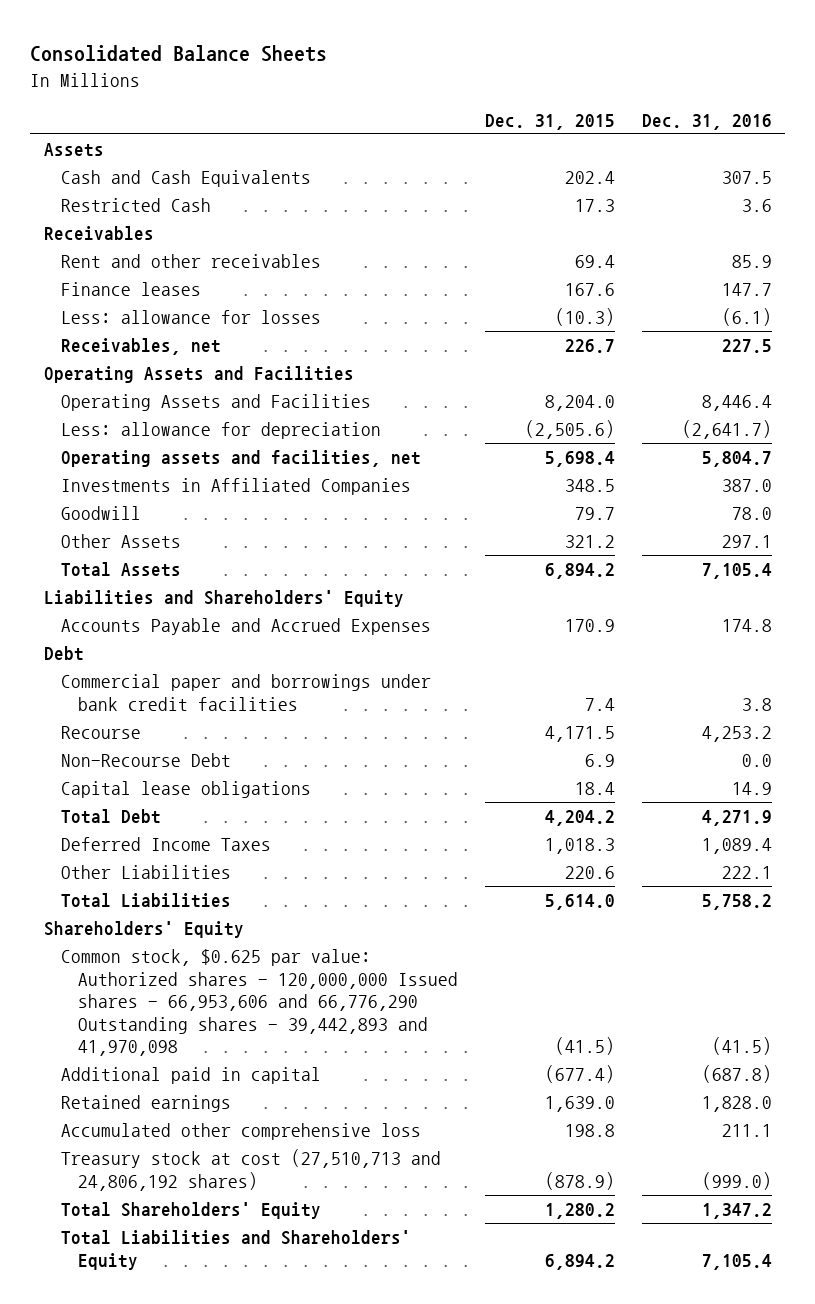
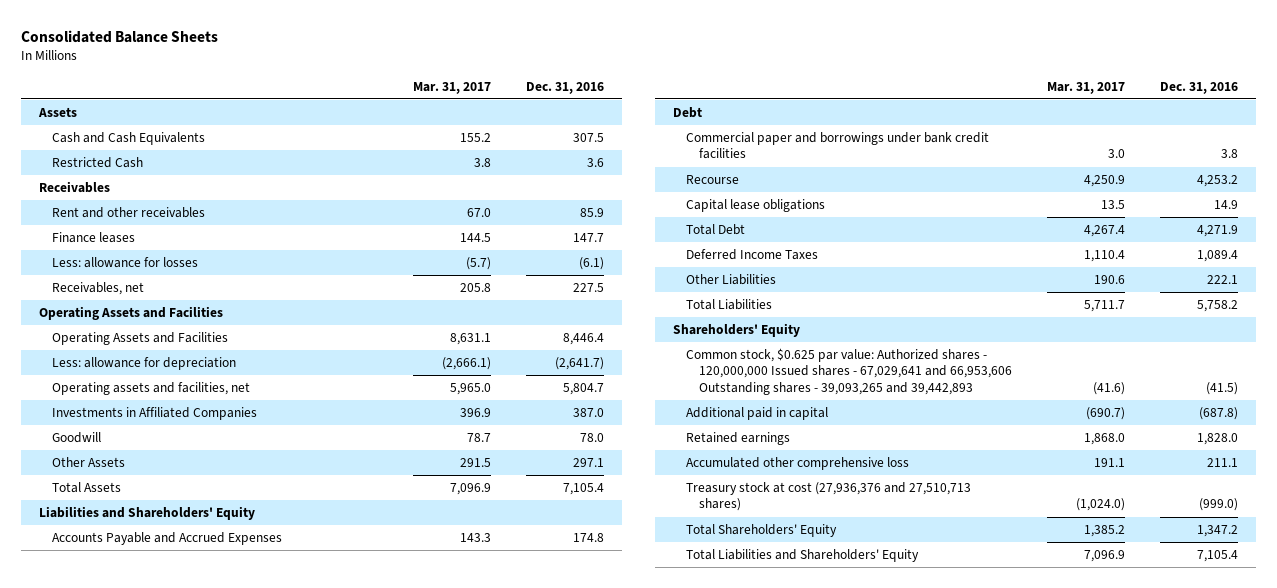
[484,113,615,130] Dec. 31, 2015 -> none
none -> [412,81,491,94] Mar. 31, 2017
[60,753,231,768] Non-Recourse Debt -> none
[60,949,459,1057] Common stock, $0.625 par value: Authorized shares - 120,000,000 Issued shares - 66,953,606 and 66,776,290 Outstanding shares - 39,442,893 and 41,970,098 -> [685,348,1012,395] Common stock, $0.625 par value: Authorized shares - 120,000,000 Issued shares - 67,029,641 and 66,953,606 Outstanding shares - 39,093,265 and 39,442,893
[60,1149,441,1191] Treasury stock at cost (27,510,713 and 24,806,192 shares) -> [685,482,971,512] Treasury stock at cost (27,936,376 and 27,510,713 shares)

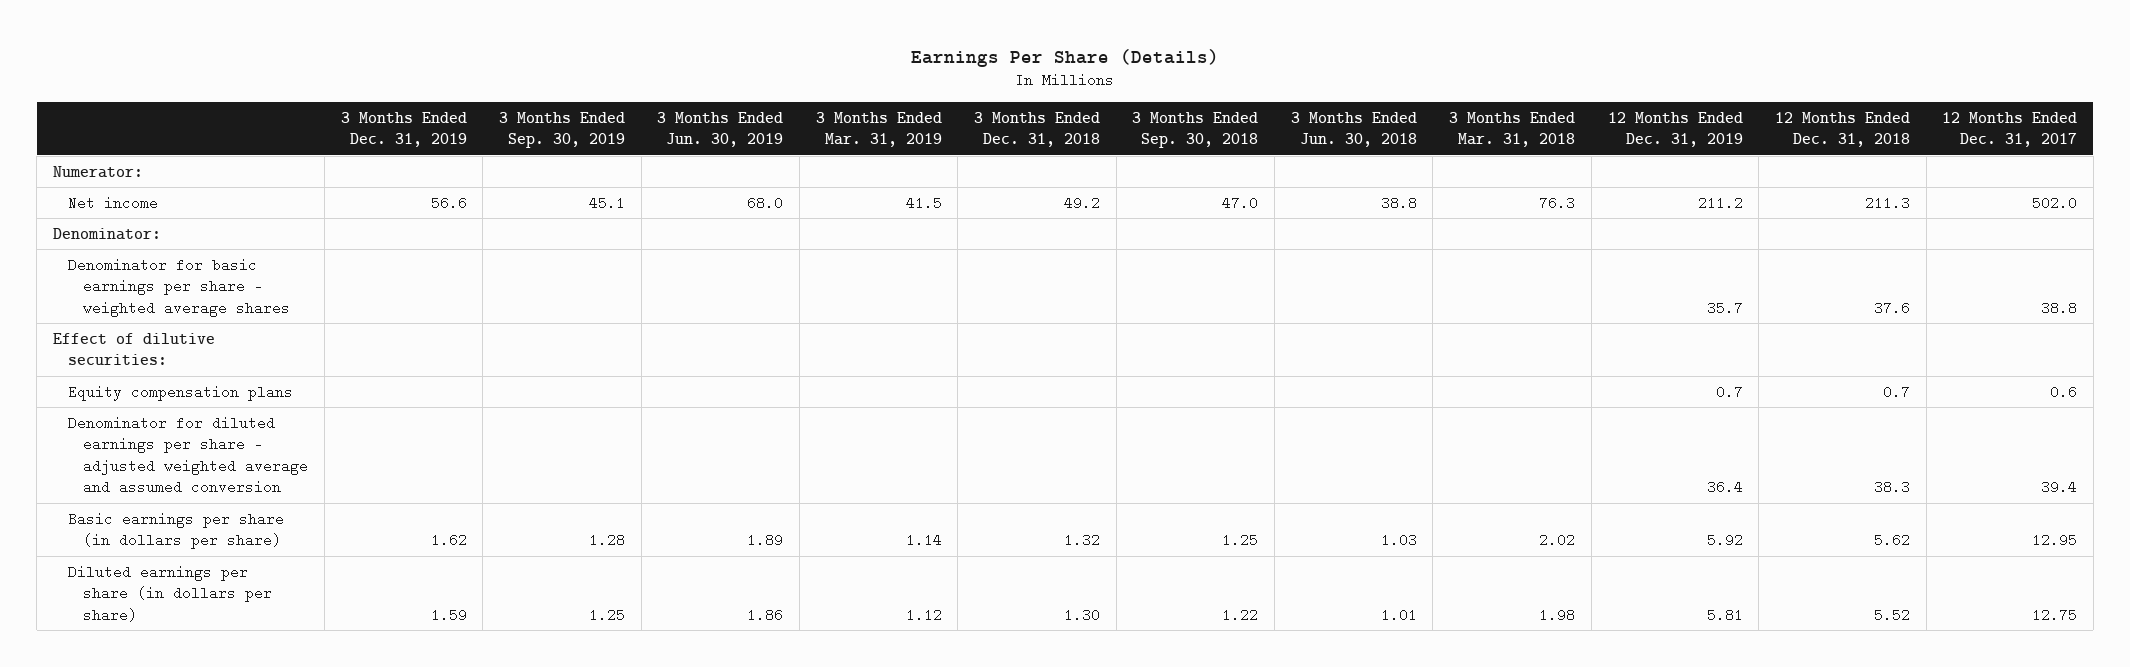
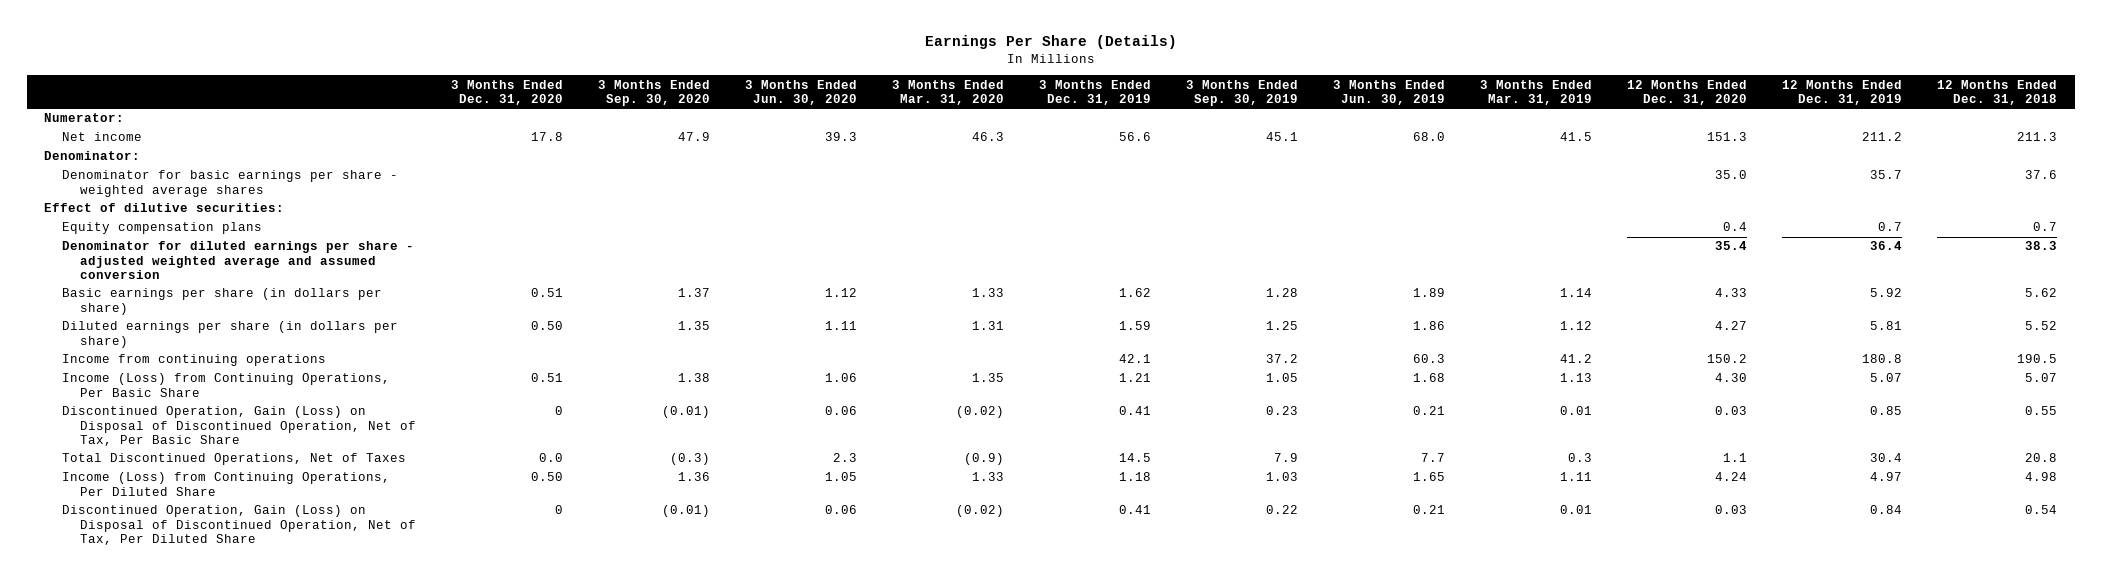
[974,111,1101,148] 3 Months Ended Dec. 31, 2018 -> none
[1132,111,1259,149] 3 Months Ended Sep. 30, 2018 -> none
[1290,111,1417,148] 3 Months Ended Jun. 30, 2018 -> none
[1449,111,1576,148] 3 Months Ended Mar. 31, 2018 -> none
[1942,111,2078,148] 12 Months Ended Dec. 31, 2017 -> none
none -> [450,79,563,106] 3 Months Ended Dec. 31, 2020
none -> [597,79,710,107] 3 Months Ended Sep. 30, 2020
none -> [744,79,857,106] 3 Months Ended Jun. 30, 2020
none -> [891,79,1004,106] 3 Months Ended Mar. 31, 2020
none -> [1627,79,1748,106] 12 Months Ended Dec. 31, 2020
none -> [62,354,327,367] Income from continuing operations
none -> [62,373,391,397] Income (Loss) from Continuing Operations, Per Basic Share
none -> [62,406,416,447] Discontinued Operation, Gain (Loss) on Disposal of Discontinued Operation, Net of Tax, Per Basic Share
none -> [62,453,407,466] Total Discontinued Operations, Net of Taxes
none -> [62,472,391,496] Income (Loss) from Continuing Operations, Per Diluted Share
none -> [62,505,416,546] Discontinued Operation, Gain (Loss) on Disposal of Discontinued Operation, Net of Tax, Per Diluted Share

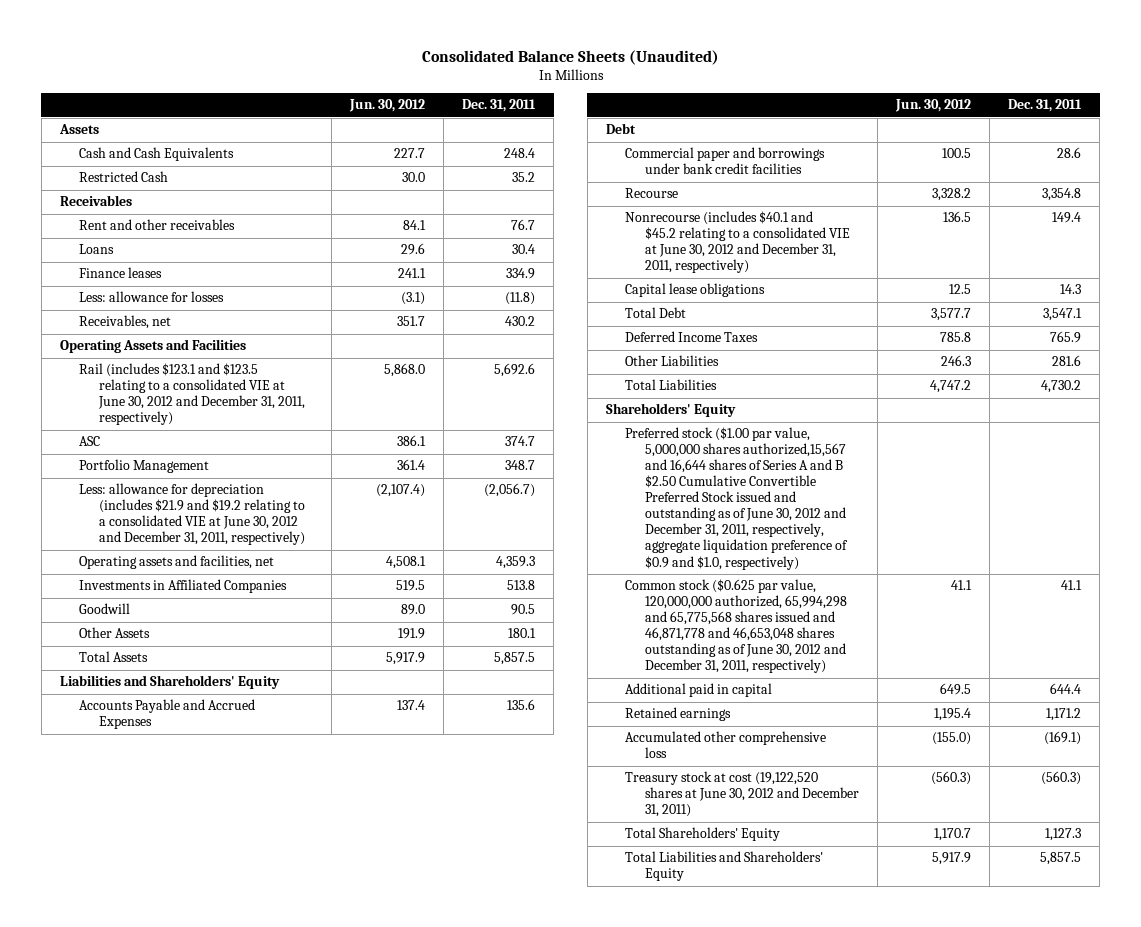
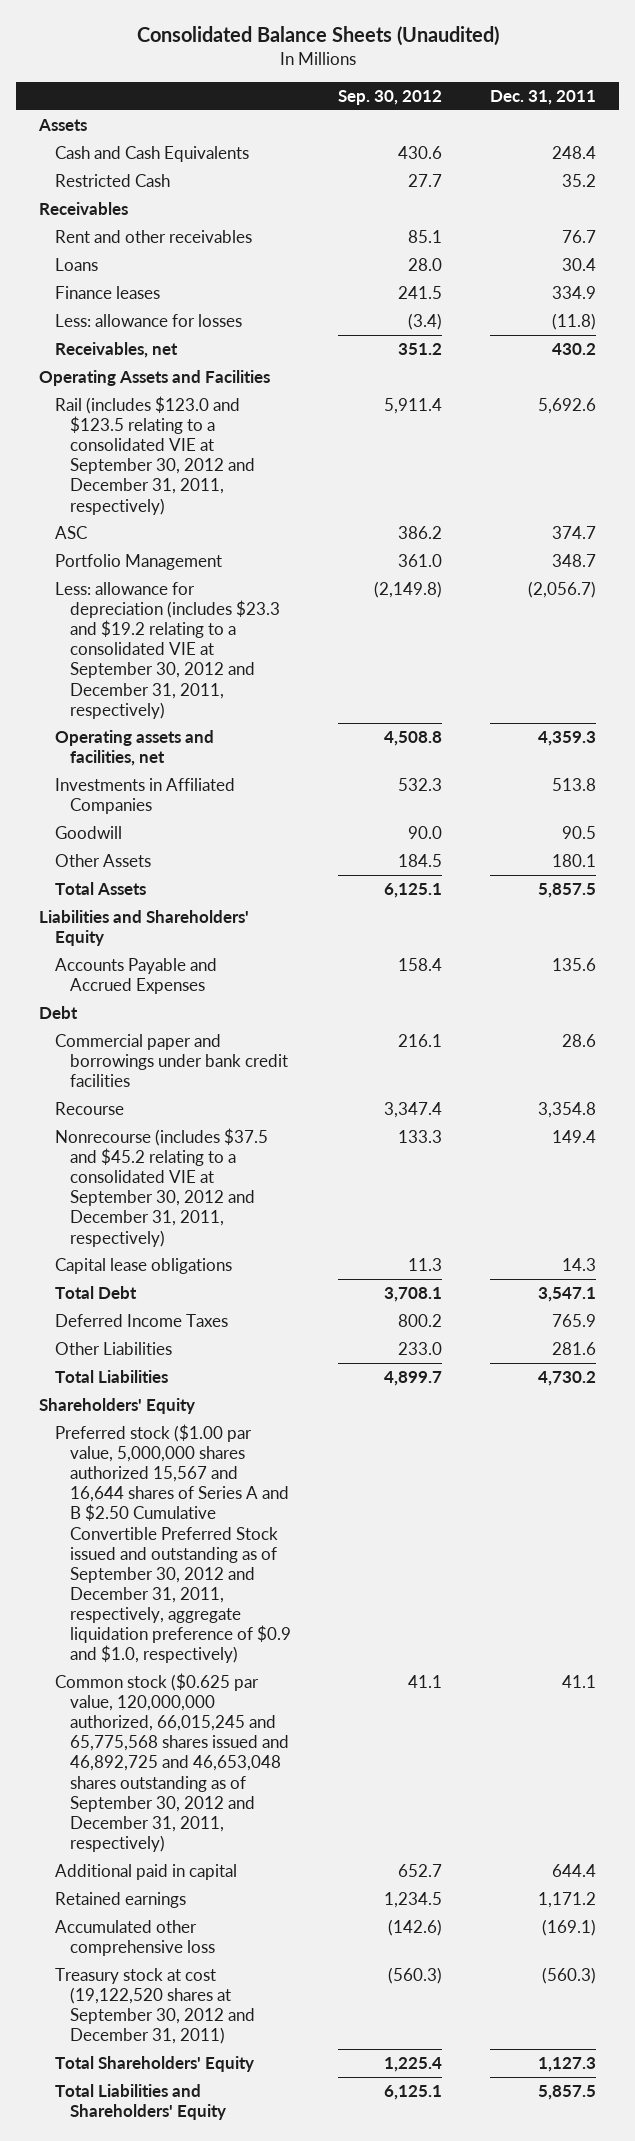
[348,99,425,113] Jun. 30, 2012 -> none
none -> [338,90,443,106] Sep. 30, 2012
[79,363,305,426] Rail (includes $123.1 and $123.5 relating to a consolidated VIE at June 30, 2012 and December 31, 2011, respectively) -> [54,395,255,515] Rail (includes $123.0 and $123.5 relating to a consolidated VIE at September 30, 2012 and December 31, 2011, respectively)
[79,483,305,546] Less: allowance for depreciation (includes $21.9 and $19.2 relating to a consolidated VIE at June 30, 2012 and December 31, 2011, respectively) -> [54,581,280,719] Less: allowance for depreciation (includes $23.3 and $19.2 relating to a consolidated VIE at September 30, 2012 and December 31, 2011, respectively)
[625,211,850,274] Nonrecourse (includes $40.1 and $45.2 relating to a consolidated VIE at June 30, 2012 and December 31, 2011, respectively) -> [54,1127,268,1247] Nonrecourse (includes $37.5 and $45.2 relating to a consolidated VIE at September 30, 2012 and December 31, 2011, respectively)
[625,427,848,570] Preferred stock ($1.00 par value, 5,000,000 shares authorized,15,567 and 16,644 shares of Series A and B $2.50 Cumulative Convertible Preferred Stock issued and outstanding as of June 30, 2012 and December 31, 2011, respectively, aggregate liquidation preference of $0.9 and $1.0, respectively) -> [54,1423,291,1664] Preferred stock ($1.00 par value, 5,000,000 shares authorized 15,567 and 16,644 shares of Series A and B $2.50 Cumulative Convertible Preferred Stock issued and outstanding as of September 30, 2012 and December 31, 2011, respectively, aggregate liquidation preference of $0.9 and $1.0, respectively)
[625,579,847,674] Common stock ($0.625 par value, 120,000,000 authorized, 65,994,298 and 65,775,568 shares issued and 46,871,778 and 46,653,048 shares outstanding as of June 30, 2012 and December 31, 2011, respectively) -> [54,1672,289,1852] Common stock ($0.625 par value, 120,000,000 authorized, 66,015,245 and 65,775,568 shares issued and 46,892,725 and 46,653,048 shares outstanding as of September 30, 2012 and December 31, 2011, respectively)
[625,771,859,818] Treasury stock at cost (19,122,520 shares at June 30, 2012 and December 31, 2011) -> [54,1967,255,2045] Treasury stock at cost (19,122,520 shares at September 30, 2012 and December 31, 2011)

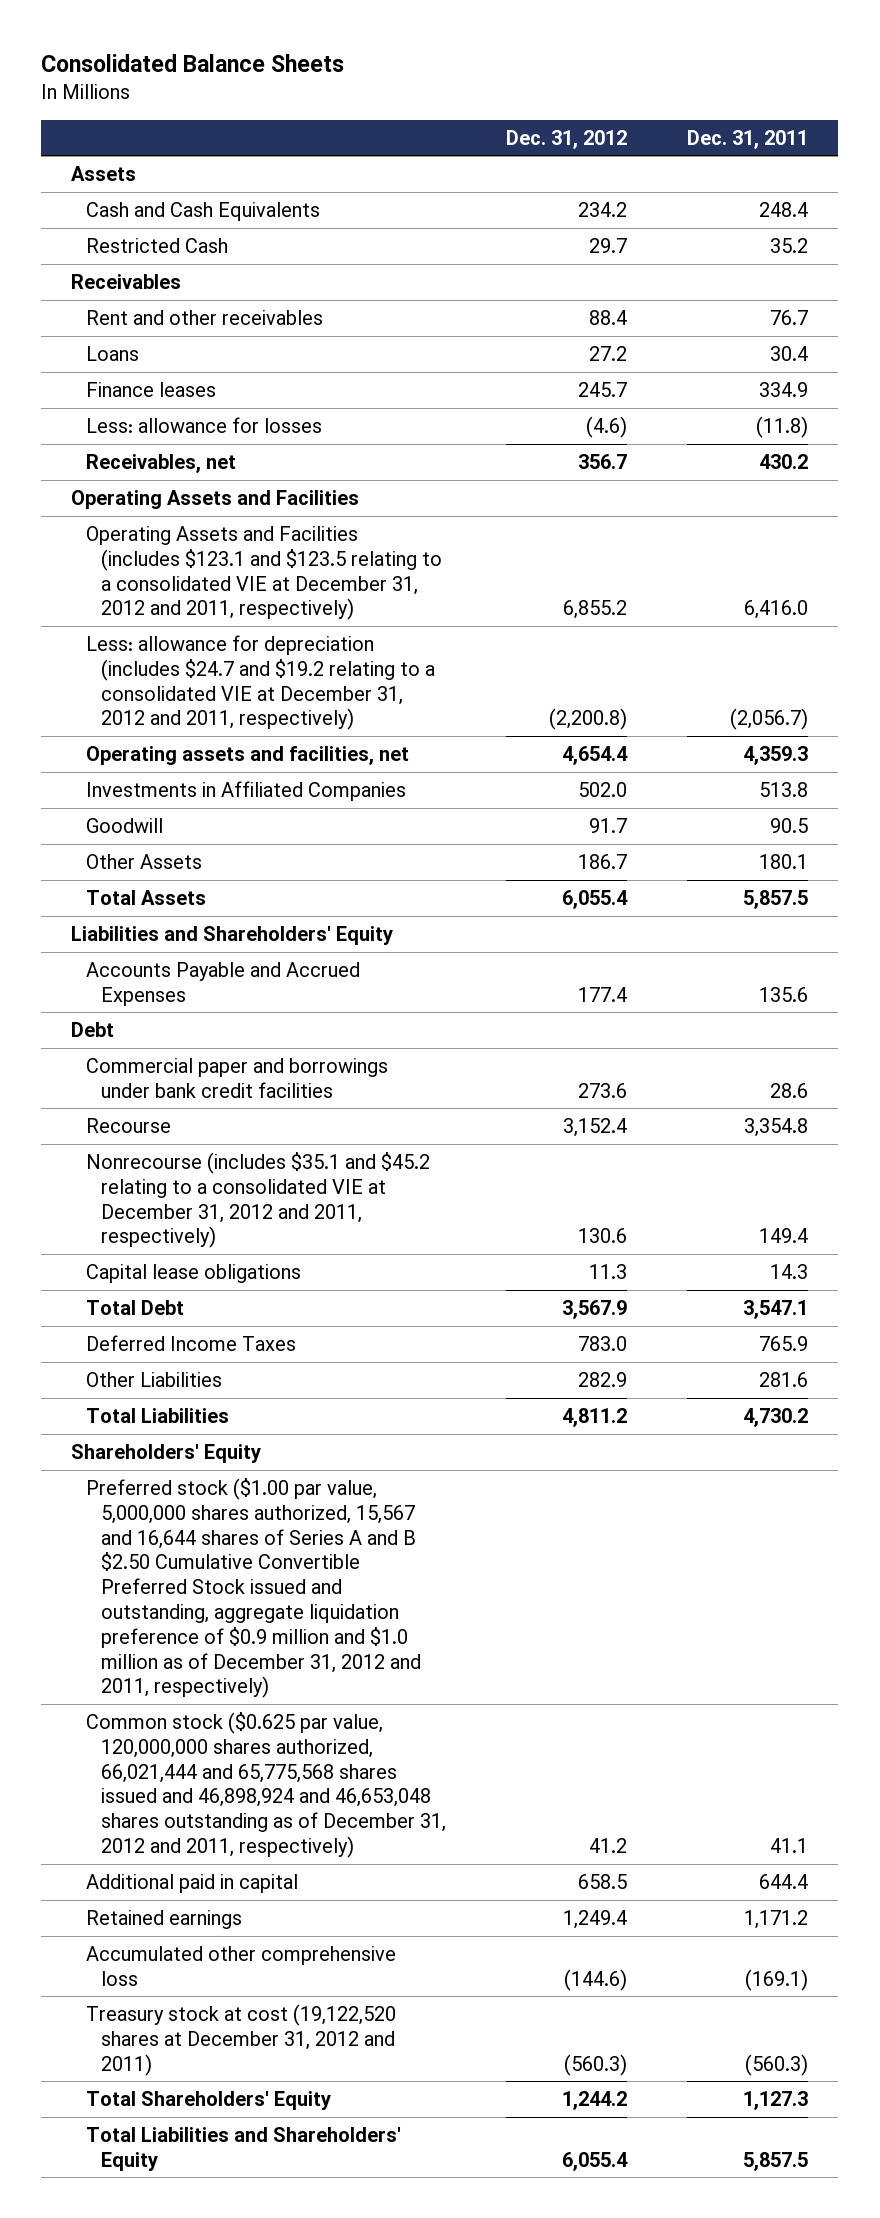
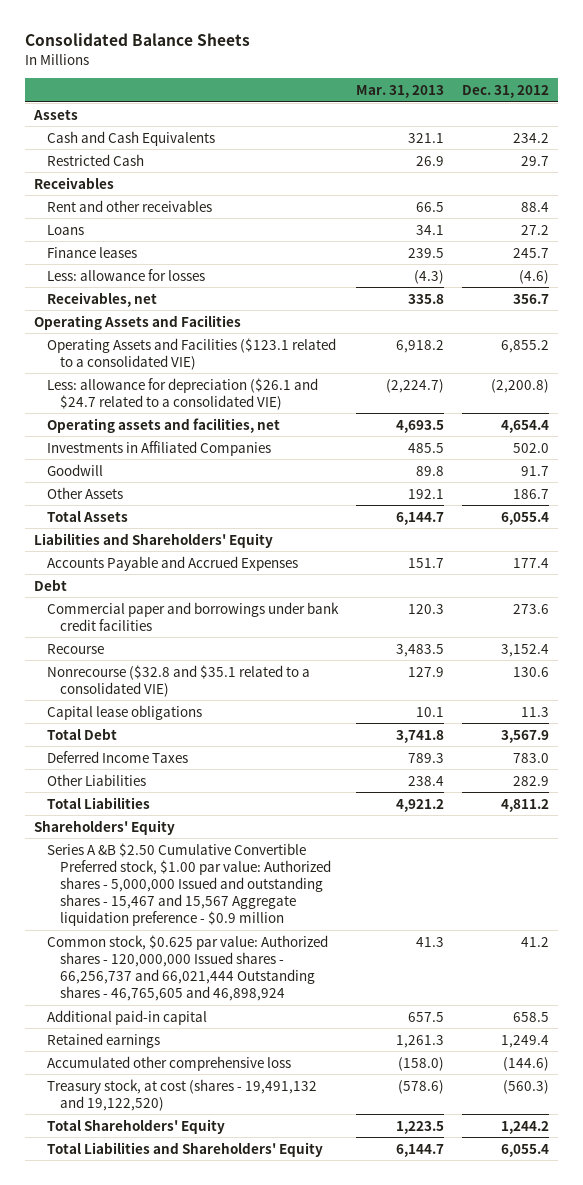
[687,129,809,149] Dec. 31, 2011 -> none
none -> [355,84,444,98] Mar. 31, 2013
[86,525,443,621] Operating Assets and Facilities (includes $123.1 and $123.5 relating to a consolidated VIE at December 31, 2012 and 2011, respectively) -> [47,337,337,370] Operating Assets and Facilities ($123.1 related to a consolidated VIE)
[86,634,436,731] Less: allowance for depreciation (includes $24.7 and $19.2 relating to a consolidated VIE at December 31, 2012 and 2011, respectively) -> [47,377,319,410] Less: allowance for depreciation ($26.1 and $24.7 related to a consolidated VIE)
[86,1151,431,1249] Nonrecourse (includes $35.1 and $45.2 relating to a consolidated VIE at December 31, 2012 and 2011, respectively) -> [47,664,311,697] Nonrecourse ($32.8 and $35.1 related to a consolidated VIE)
[86,1477,422,1699] Preferred stock ($1.00 par value, 5,000,000 shares authorized, 15,567 and 16,644 shares of Series A and B $2.50 Cumulative Convertible Preferred Stock issued and outstanding, aggregate liquidation preference of $0.9 million and $1.0 million as of December 31, 2012 and 2011, respectively) -> [47,842,332,927] Series A &B $2.50 Cumulative Convertible Preferred stock, $1.00 par value: Authorized shares - 5,000,000 Issued and outstanding shares - 15,467 and 15,567 Aggregate liquidation preference - $0.9 million
[86,1711,447,1858] Common stock ($0.625 par value, 120,000,000 shares authorized, 66,021,444 and 65,775,568 shares issued and 46,898,924 and 46,653,048 shares outstanding as of December 31, 2012 and 2011, respectively) -> [47,934,329,1002] Common stock, $0.625 par value: Authorized shares - 120,000,000 Issued shares - 66,256,737 and 66,021,444 Outstanding shares - 46,765,605 and 46,898,924
[86,1873,299,1893] Additional paid in capital -> [47,1009,208,1025] Additional paid-in capital
[86,2003,397,2076] Treasury stock at cost (19,122,520 shares at December 31, 2012 and 2011) -> [47,1078,318,1111] Treasury stock, at cost (shares - 19,491,132 and 19,122,520)

